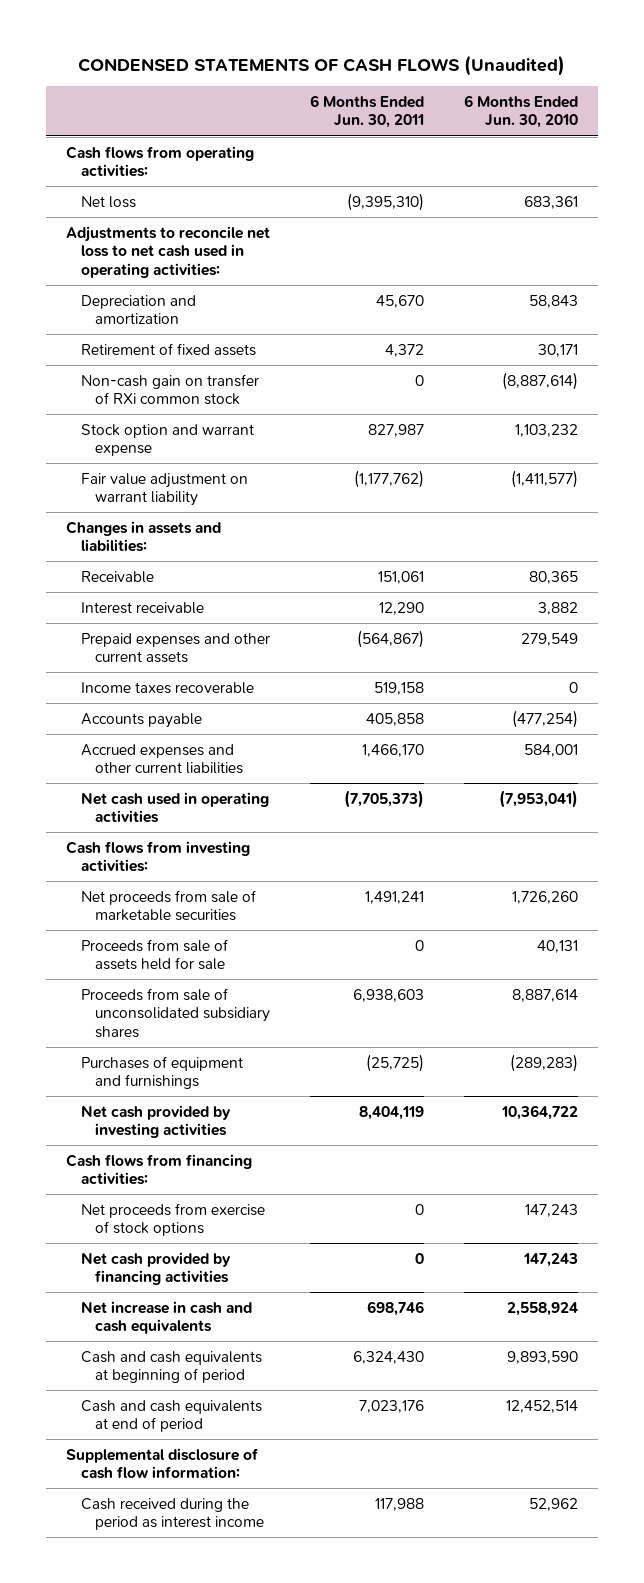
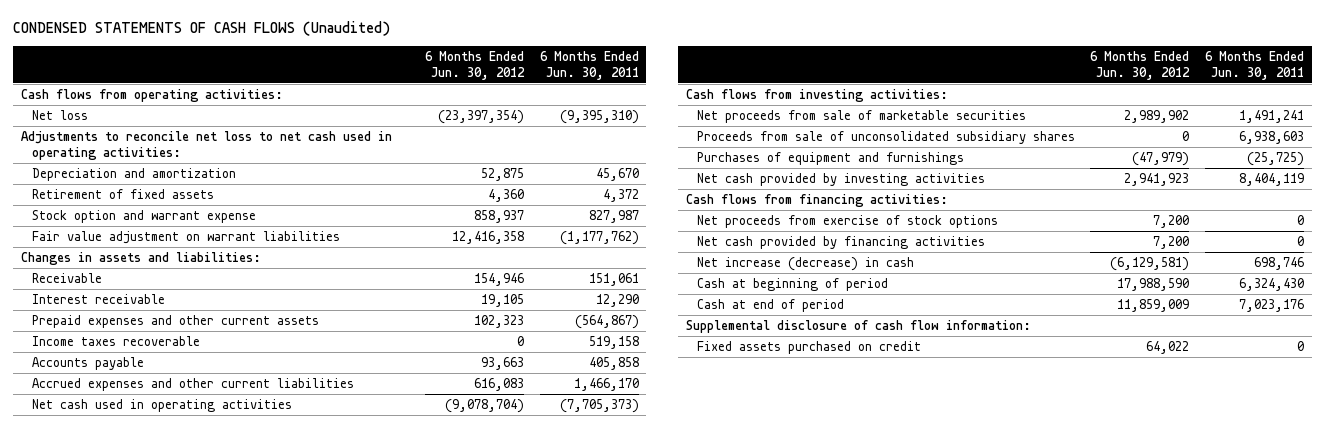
[463,94,578,129] 6 Months Ended Jun. 30, 2010 -> none
none -> [425,50,526,80] 6 Months Ended Jun. 30, 2012
[80,373,259,406] Non-cash gain on transfer of RXi common stock -> none
[80,472,248,507] Fair value adjustment on warrant liability -> [31,231,340,245] Fair value adjustment on warrant liabilities
[80,938,228,971] Proceeds from sale of assets held for sale -> none
[80,1300,252,1335] Net increase in cash and cash equivalents -> [696,257,914,272] Net increase (decrease) in cash
[80,1350,262,1384] Cash and cash equivalents at beginning of period -> [696,278,888,292] Cash at beginning of period
[80,1399,262,1433] Cash and cash equivalents at end of period -> [696,299,844,313] Cash at end of period
[80,1497,265,1531] Cash received during the period as interest income -> none
none -> [696,341,921,355] Fixed assets purchased on credit

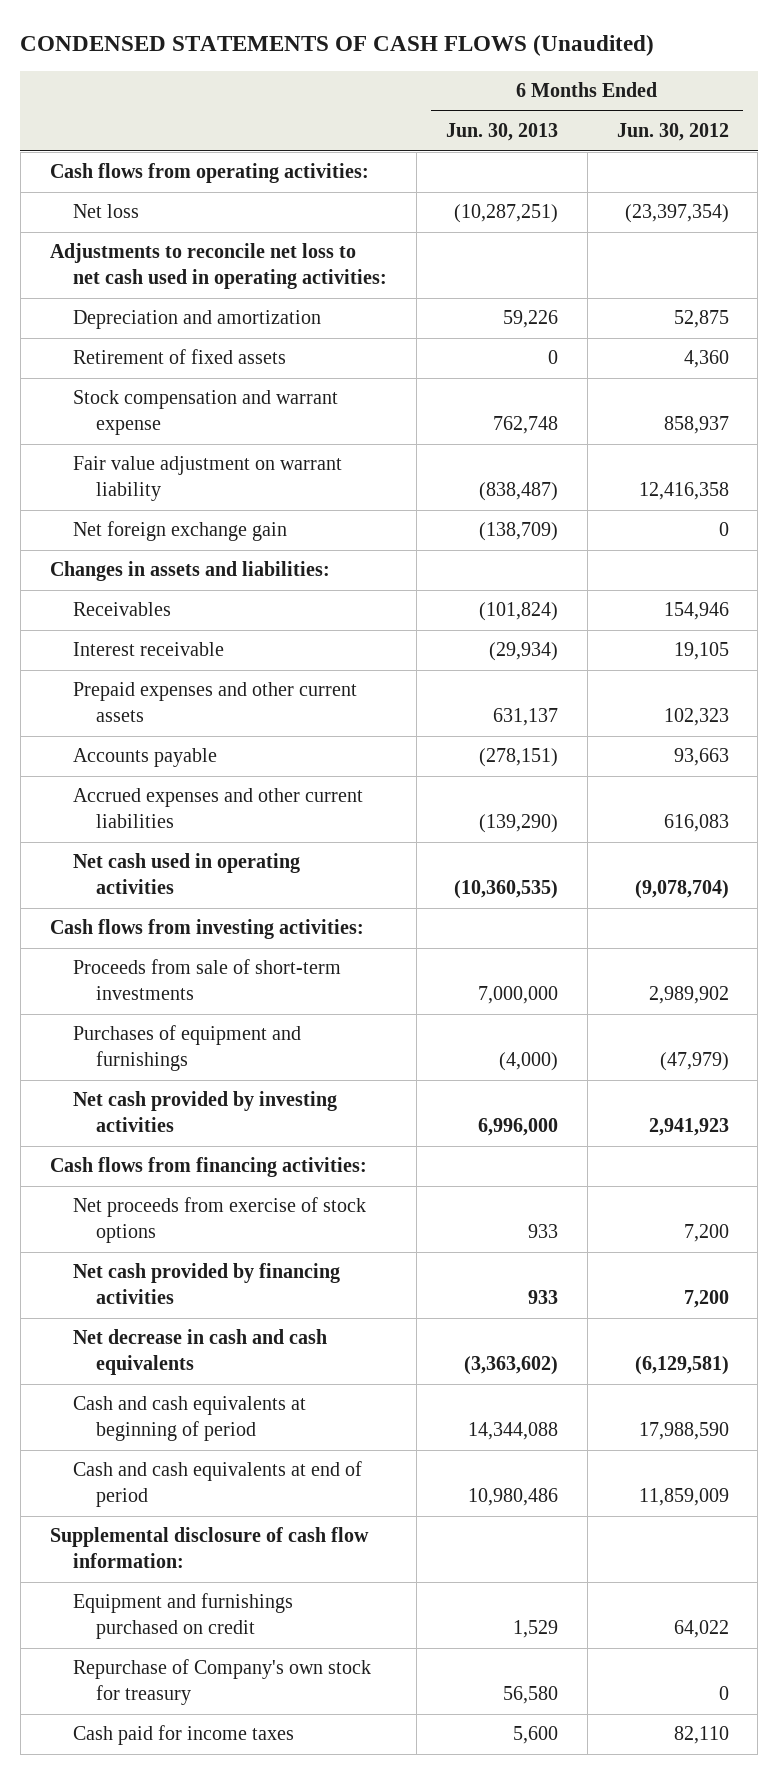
[539,50,639,80] 6 Months Ended Jun. 30, 2011 -> none
none -> [445,123,558,142] Jun. 30, 2013
[31,210,256,224] Stock option and warrant expense -> [72,390,338,435] Stock compensation and warrant expense
[31,231,340,245] Fair value adjustment on warrant liabilities -> [72,456,342,501] Fair value adjustment on warrant liability
none -> [72,521,287,542] Net foreign exchange gain
[31,273,102,284] Receivable -> [72,602,171,617] Receivables
[31,336,200,347] Income taxes recoverable -> none
[696,131,1075,145] Proceeds from sale of unconsolidated subsidiary shares -> none
[696,110,1026,124] Net proceeds from sale of marketable securities -> [72,959,341,1000] Proceeds from sale of short-term investments
[696,257,914,272] Net increase (decrease) in cash -> [72,1329,327,1375] Net decrease in cash and cash equivalents
[696,278,888,292] Cash at beginning of period -> [72,1396,306,1441] Cash and cash equivalents at beginning of period
[696,299,844,313] Cash at end of period -> [72,1461,362,1507] Cash and cash equivalents at end of period
[696,341,921,355] Fixed assets purchased on credit -> [72,1593,293,1639] Equipment and furnishings purchased on credit
none -> [72,1659,371,1705] Repurchase of Company's own stock for treasury
none -> [72,1725,294,1746] Cash paid for income taxes

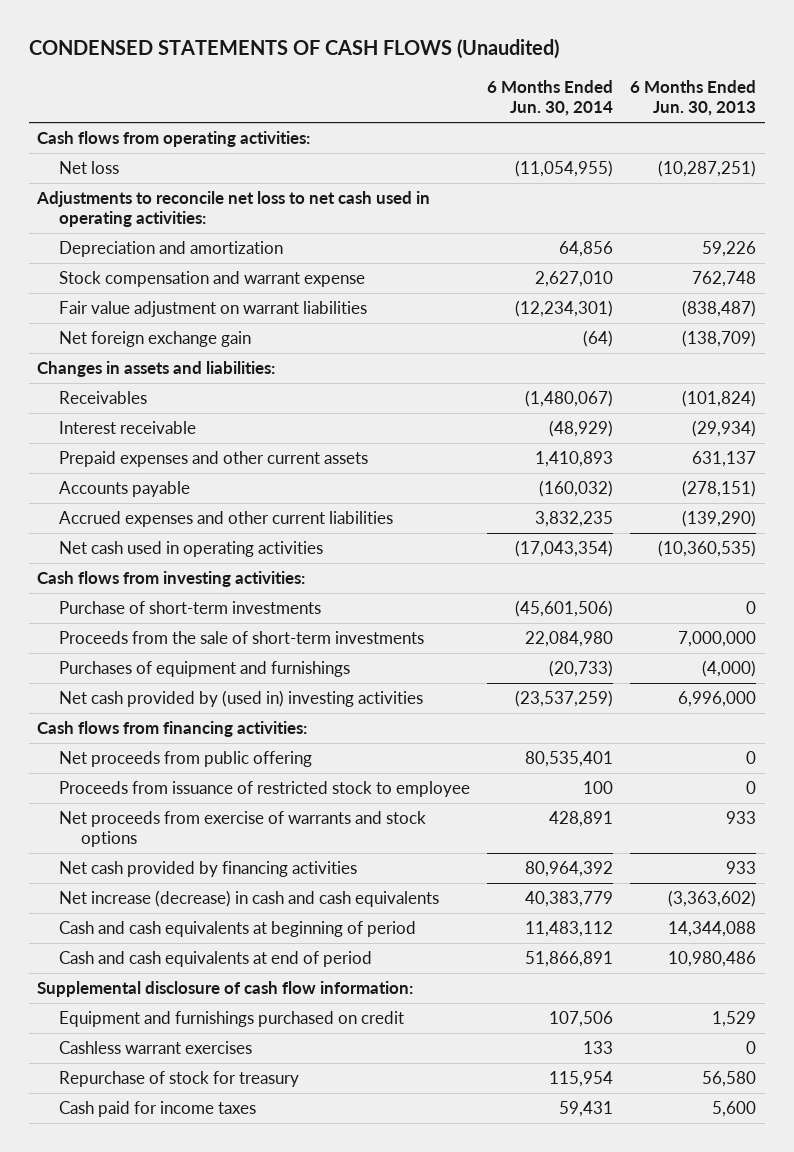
[616,123,729,142] Jun. 30, 2012 -> none
none -> [487,79,614,117] 6 Months Ended Jun. 30, 2014
[72,349,286,365] Retirement of fixed assets -> none
[72,456,342,501] Fair value adjustment on warrant liability -> [59,301,368,318] Fair value adjustment on warrant liabilities
none -> [59,601,322,615] Purchase of short-term investments
[72,959,341,1000] Proceeds from sale of short-term investments -> [59,631,425,645] Proceeds from the sale of short-term investments
[72,1091,337,1132] Net cash provided by investing activities -> [59,690,424,708] Net cash provided by (used in) investing activities
none -> [59,751,313,768] Net proceeds from public offering
none -> [59,781,471,798] Proceeds from issuance of restricted stock to employee
[72,1197,366,1243] Net proceeds from exercise of stock options -> [59,811,427,848] Net proceeds from exercise of warrants and stock options
[72,1329,327,1375] Net decrease in cash and cash equivalents -> [59,890,440,908] Net increase (decrease) in cash and cash equivalents
none -> [59,1041,253,1055] Cashless warrant exercises
[72,1659,371,1705] Repurchase of Company's own stock for treasury -> [59,1071,300,1088] Repurchase of stock for treasury

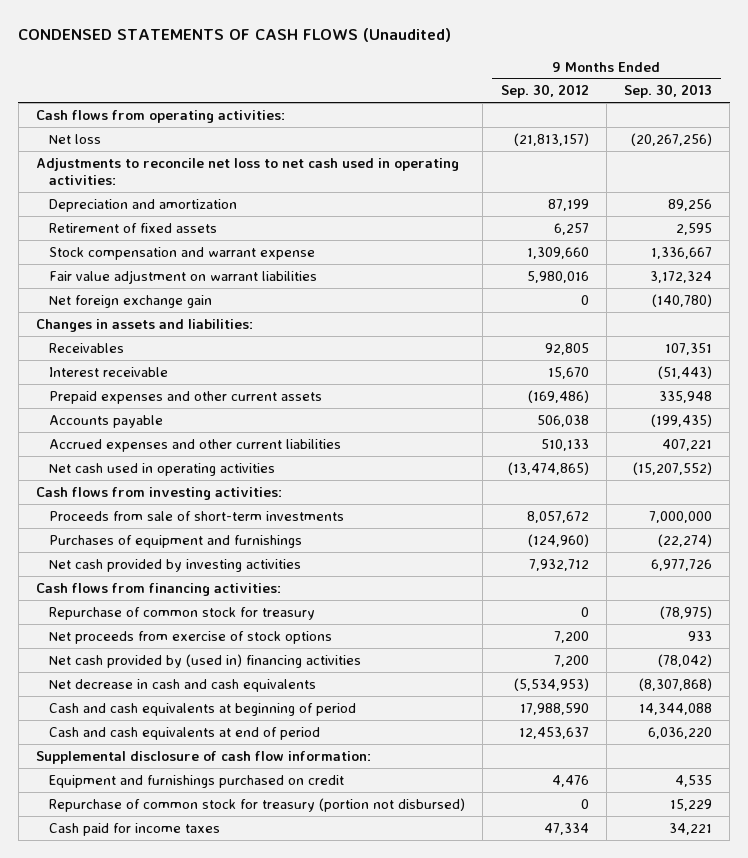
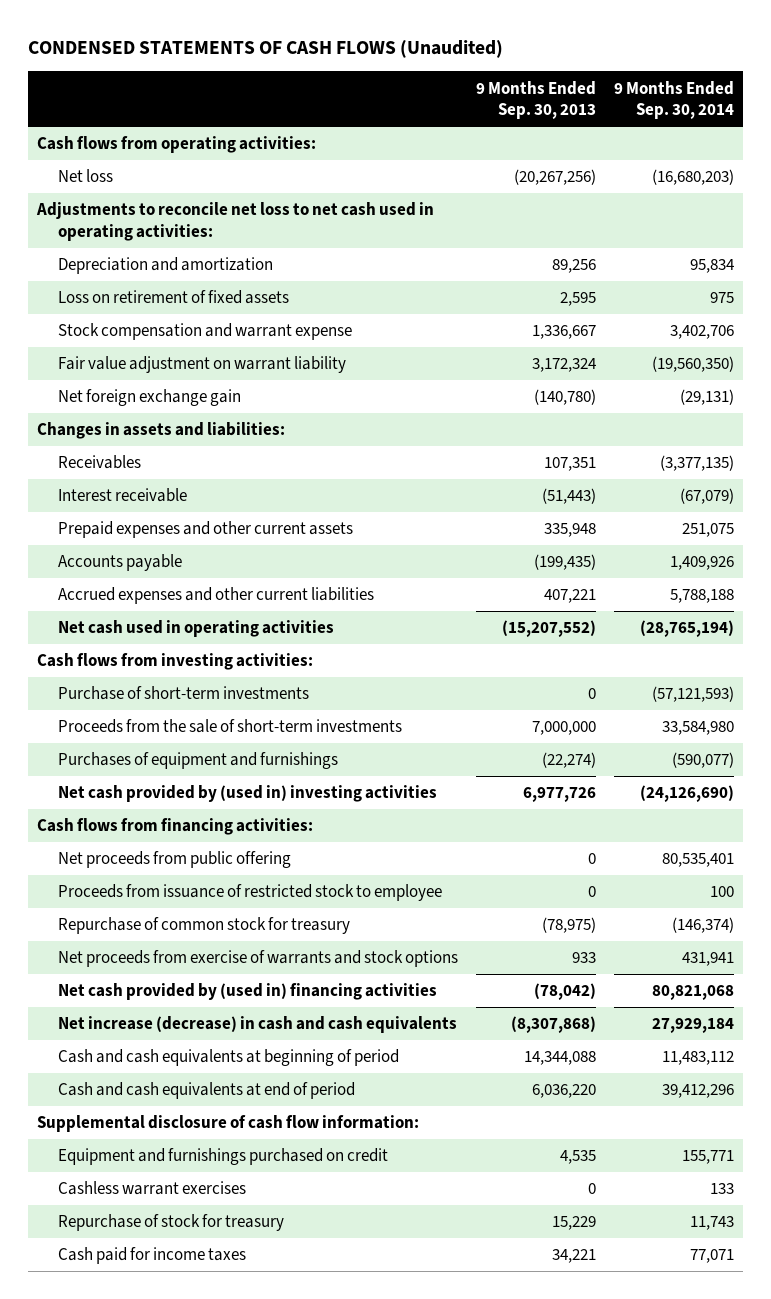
[500,84,589,99] Sep. 30, 2012 -> none
none -> [614,80,735,120] 9 Months Ended Sep. 30, 2014
[49,222,218,233] Retirement of fixed assets -> [58,290,290,305] Loss on retirement of fixed assets
[49,269,318,284] Fair value adjustment on warrant liabilities -> [58,356,347,374] Fair value adjustment on warrant liability
none -> [58,686,310,701] Purchase of short-term investments
[49,510,345,521] Proceeds from sale of short-term investments -> [58,719,403,734] Proceeds from the sale of short-term investments
[49,558,302,572] Net cash provided by investing activities -> [58,785,438,803] Net cash provided by (used in) investing activities
none -> [58,851,292,869] Net proceeds from public offering
none -> [58,884,443,902] Proceeds from issuance of restricted stock to employee
[49,630,333,644] Net proceeds from exercise of stock options -> [58,950,459,968] Net proceeds from exercise of warrants and stock options
[49,678,317,692] Net decrease in cash and cash equivalents -> [58,1016,458,1034] Net increase (decrease) in cash and cash equivalents
none -> [58,1181,247,1196] Cashless warrant exercises
[49,797,466,812] Repurchase of common stock for treasury (portion not disbursed) -> [58,1214,285,1232] Repurchase of stock for treasury

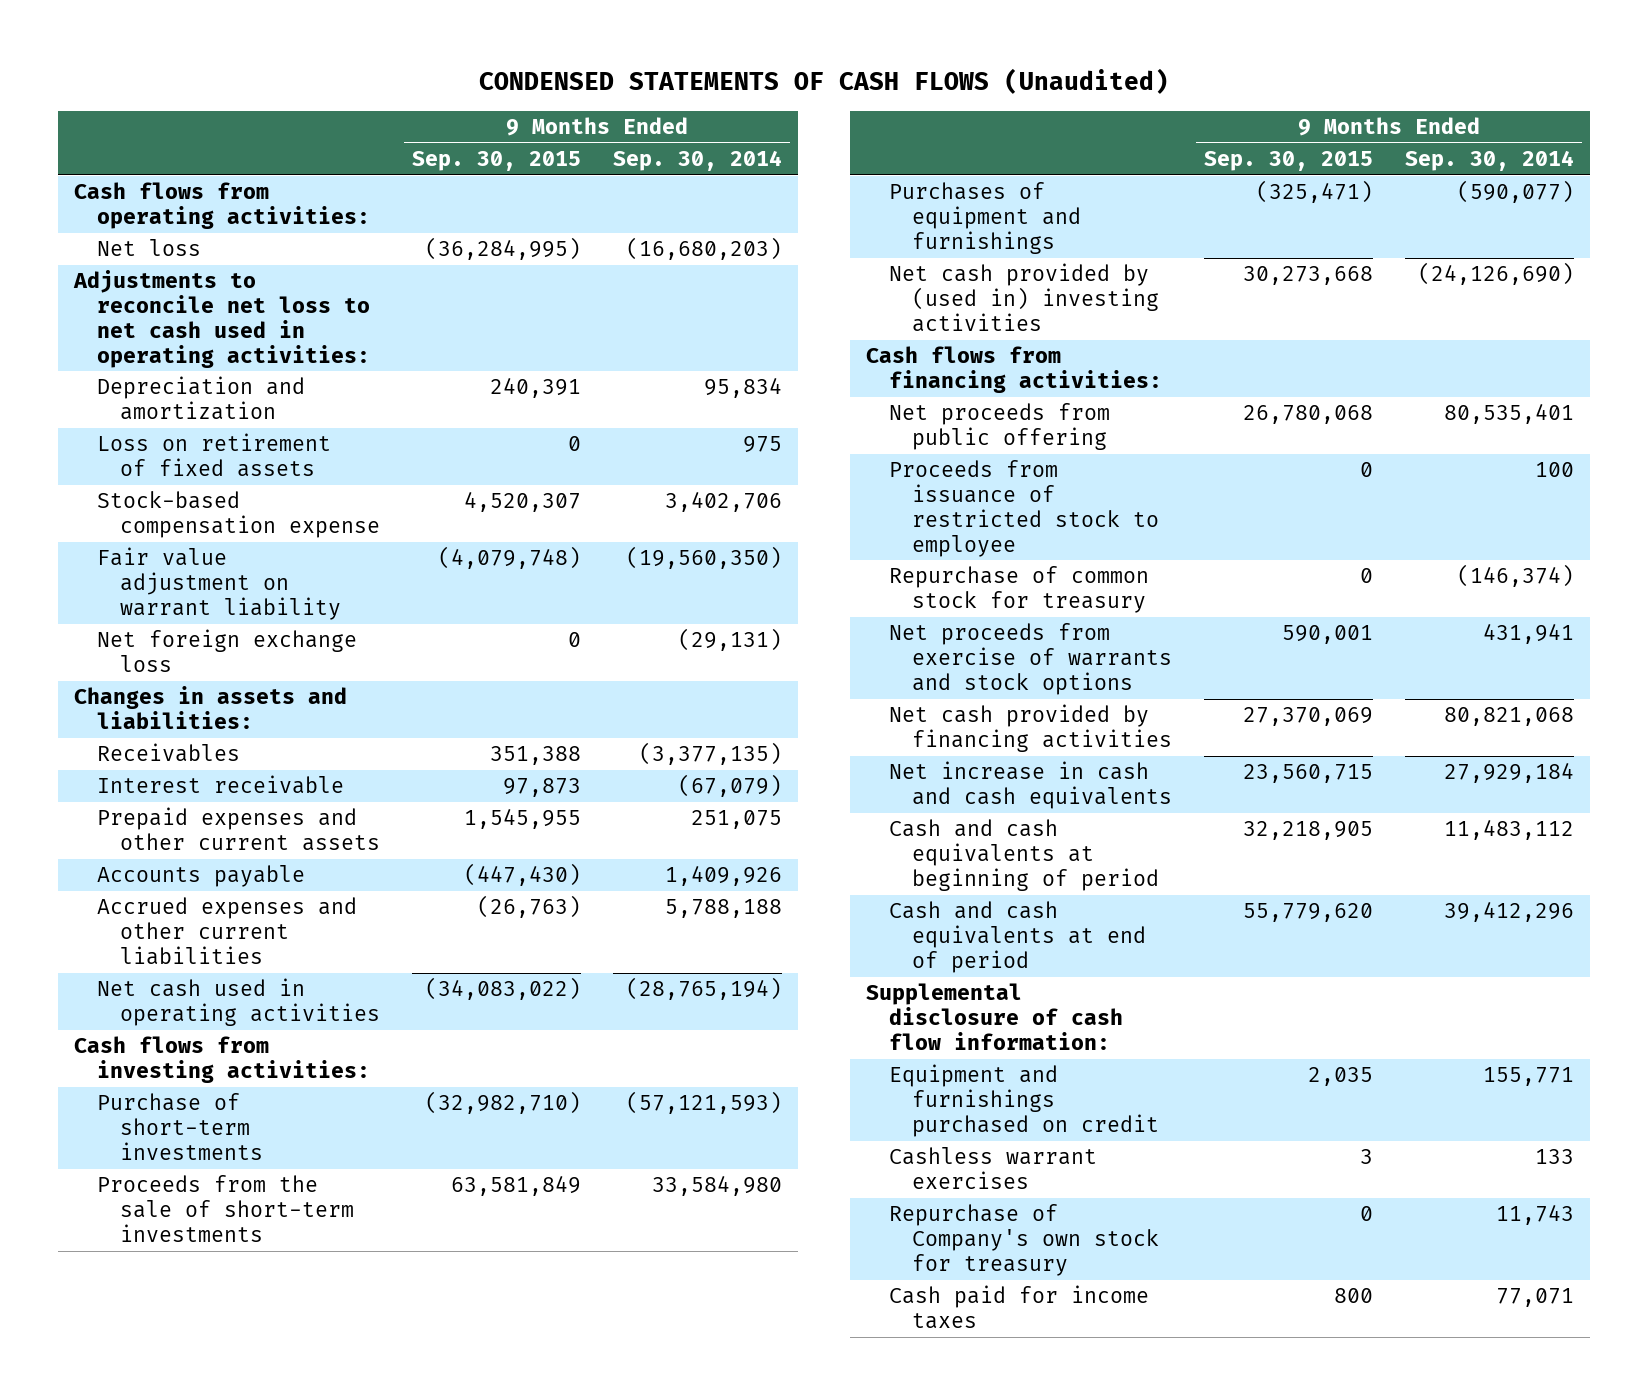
[476,80,597,120] 9 Months Ended Sep. 30, 2013 -> none
none -> [412,151,582,172] Sep. 30, 2015
[58,323,353,341] Stock compensation and warrant expense -> [97,491,381,539] Stock-based compensation expense
[58,389,242,407] Net foreign exchange gain -> [97,629,358,673] Net foreign exchange loss
[58,983,438,1001] Net cash provided by (used in) financing activities -> [889,704,1173,753] Net cash provided by financing activities
[58,1016,458,1034] Net increase (decrease) in cash and cash equivalents -> [889,761,1173,810] Net increase in cash and cash equivalents
[58,1214,285,1232] Repurchase of stock for treasury -> [889,1204,1160,1276] Repurchase of Company's own stock for treasury

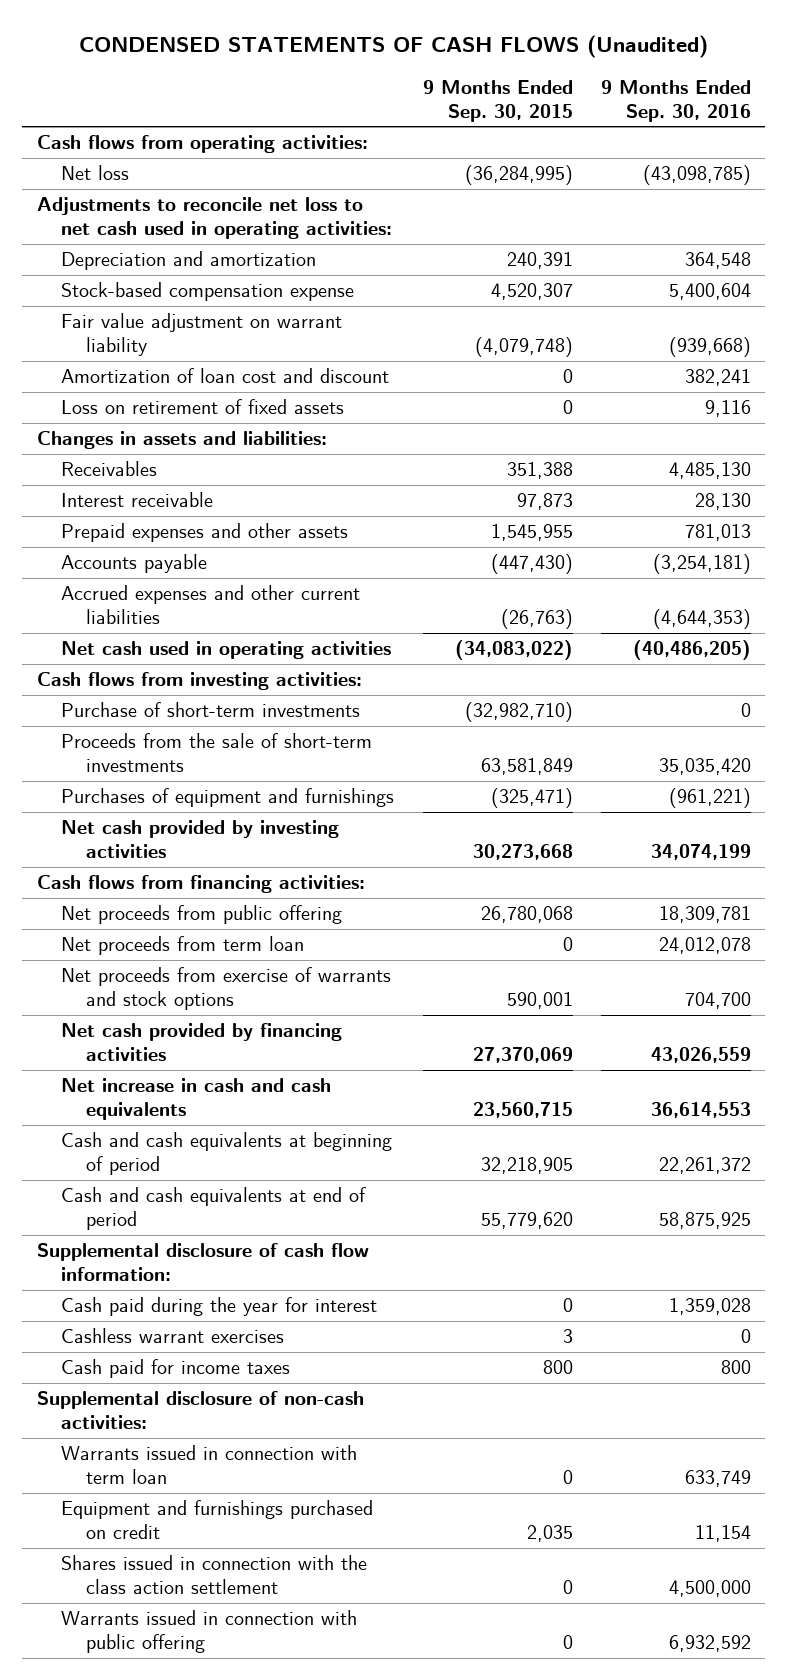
[613,150,783,172] Sep. 30, 2014 -> none
none -> [601,79,752,122] 9 Months Ended Sep. 30, 2016
[97,629,358,673] Net foreign exchange loss -> none
none -> [61,367,390,383] Amortization of loan cost and discount
[97,433,332,478] Loss on retirement of fixed assets -> [61,398,345,414] Loss on retirement of fixed assets
[97,807,381,852] Prepaid expenses and other current assets -> [61,522,349,542] Prepaid expenses and other assets
[889,263,1160,332] Net cash provided by (used in) investing activities -> [61,819,340,859] Net cash provided by investing activities
[889,460,1160,557] Proceeds from issuance of restricted stock to employee -> none
[889,566,1150,614] Repurchase of common stock for treasury -> none
none -> [61,935,305,955] Net proceeds from term loan
none -> [61,1296,378,1316] Cash paid during the year for interest
[889,1204,1160,1276] Repurchase of Company's own stock for treasury -> none
none -> [36,1390,364,1430] Supplemental disclosure of non-cash activities:
none -> [61,1444,358,1485] Warrants issued in connection with term loan
[889,1064,1160,1137] Equipment and furnishings purchased on credit -> [61,1499,374,1540] Equipment and furnishings purchased on credit
none -> [61,1554,368,1595] Shares issued in connection with the class action settlement
none -> [61,1609,358,1654] Warrants issued in connection with public offering

